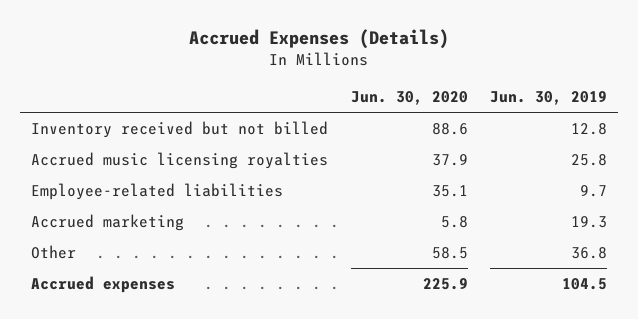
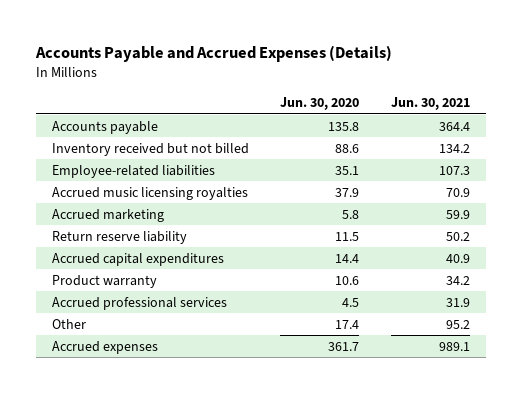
[189,29,450,50] Accrued Expenses (Details) -> [35,45,393,63] Accounts Payable and Accrued Expenses (Details)
[490,91,608,106] Jun. 30, 2019 -> none
none -> [390,97,470,111] Jun. 30, 2021
none -> [51,120,158,134] Accounts payable
[31,151,329,169] Accrued music licensing royalties -> [51,186,248,200] Accrued music licensing royalties
none -> [51,230,187,244] Return reserve liability
none -> [51,252,224,266] Accrued capital expenditures
none -> [51,274,157,288] Product warranty
none -> [51,296,227,310] Accrued professional services
[431,246,468,259] 58.5 -> [335,319,360,329] 17.4
[422,277,468,290] 225.9 -> [328,341,360,351] 361.7

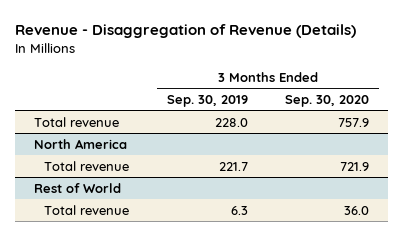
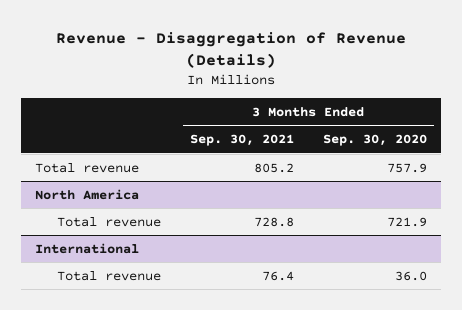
[166,94,248,107] Sep. 30, 2019 -> none
none -> [190,134,295,147] Sep. 30, 2021
[33,182,121,193] Rest of World -> [35,242,140,254] International

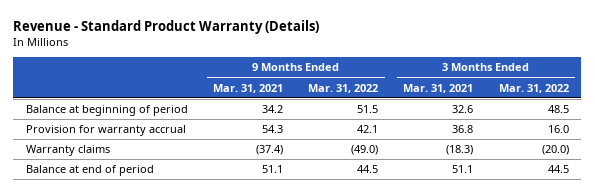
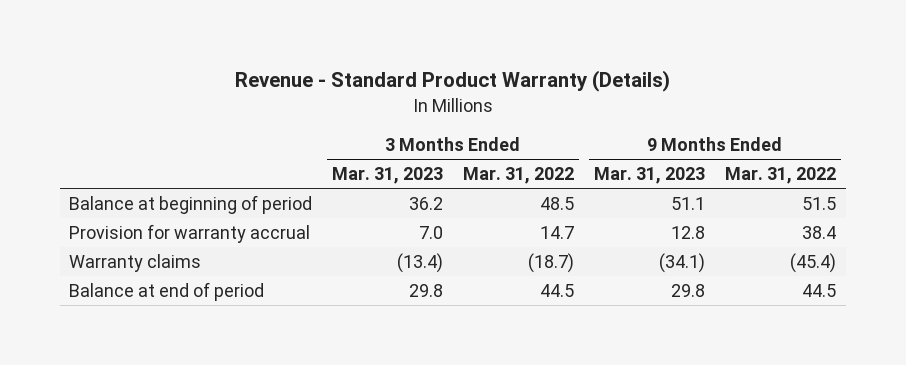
[213,83,284,93] Mar. 31, 2021 -> none
[403,83,474,93] Mar. 31, 2021 -> none
none -> [332,167,444,185] Mar. 31, 2023
none -> [594,167,706,185] Mar. 31, 2023
[357,125,379,134] 42.1 -> [802,226,837,240] 38.4
[547,125,569,134] 16.0 -> [540,226,575,240] 14.7
[351,145,379,156] (49.0) -> [790,253,837,274] (45.4)
[541,145,569,156] (20.0) -> [528,253,575,274] (18.7)

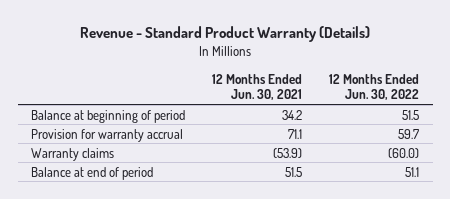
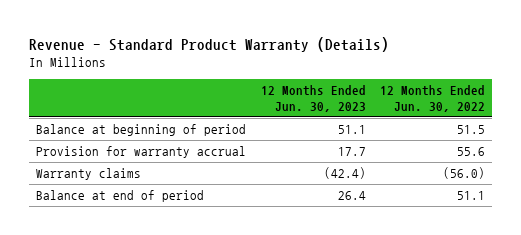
[212,73,303,101] 12 Months Ended Jun. 30, 2021 -> none
none -> [260,85,366,113] 12 Months Ended Jun. 30, 2023
[398,128,420,139] 59.7 -> [457,146,486,156] 55.6
[388,147,420,158] (60.0) -> [443,166,486,179] (56.0)

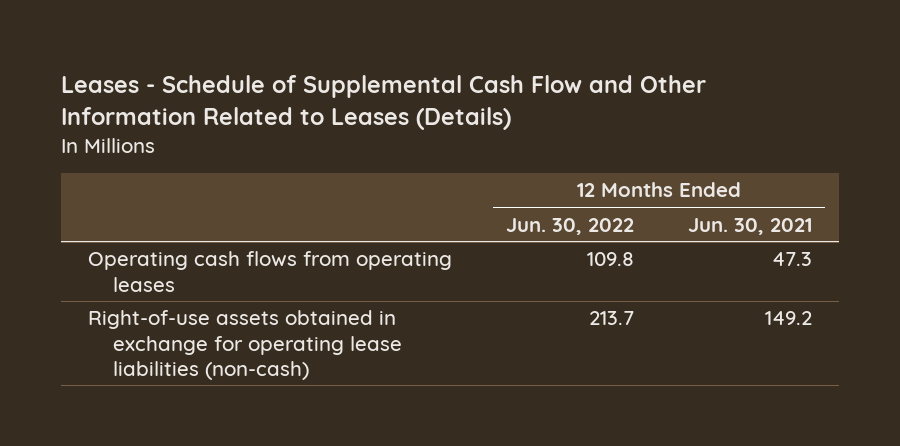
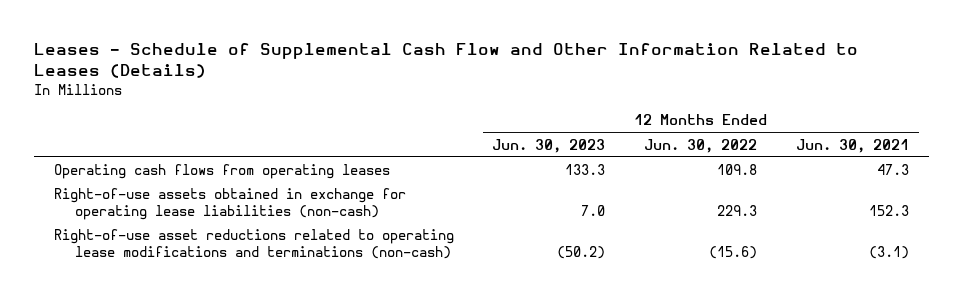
none -> [492,138,606,153] Jun. 30, 2023
[589,311,635,326] 213.7 -> [717,205,758,217] 229.3
[764,311,812,326] 149.2 -> [869,205,910,217] 152.3
none -> [53,229,454,260] Right-of-use asset reductions related to operating lease modifications and terminations (non-cash)

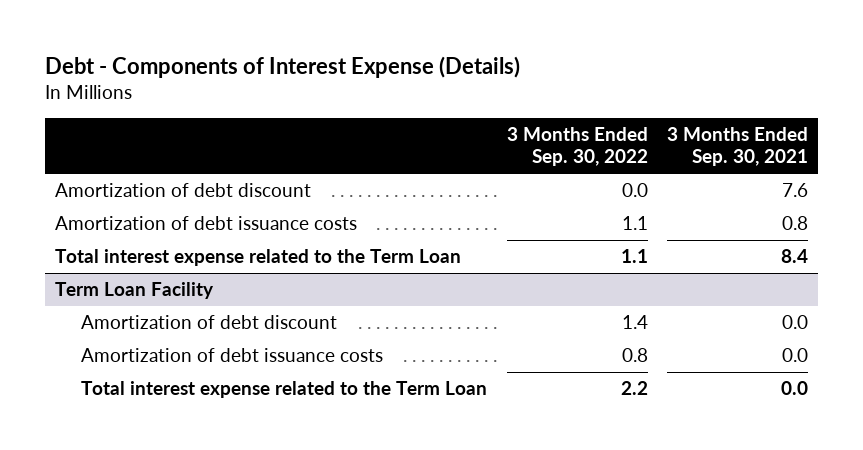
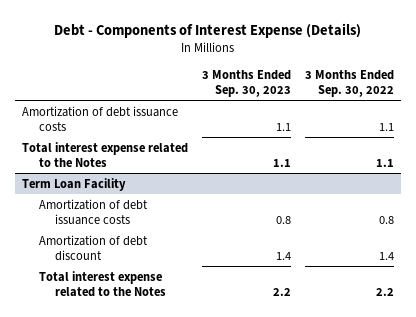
[666,127,808,167] 3 Months Ended Sep. 30, 2021 -> none
none -> [202,69,292,97] 3 Months Ended Sep. 30, 2023
[54,183,311,198] Amortization of debt discount -> none
[54,249,461,267] Total interest expense related to the Term Loan -> [21,141,188,167] Total interest expense related to the Notes
[81,315,338,330] Amortization of debt discount -> [38,234,148,261] Amortization of debt discount
[81,381,488,399] Total interest expense related to the Term Loan -> [38,270,167,297] Total interest expense related to the Notes

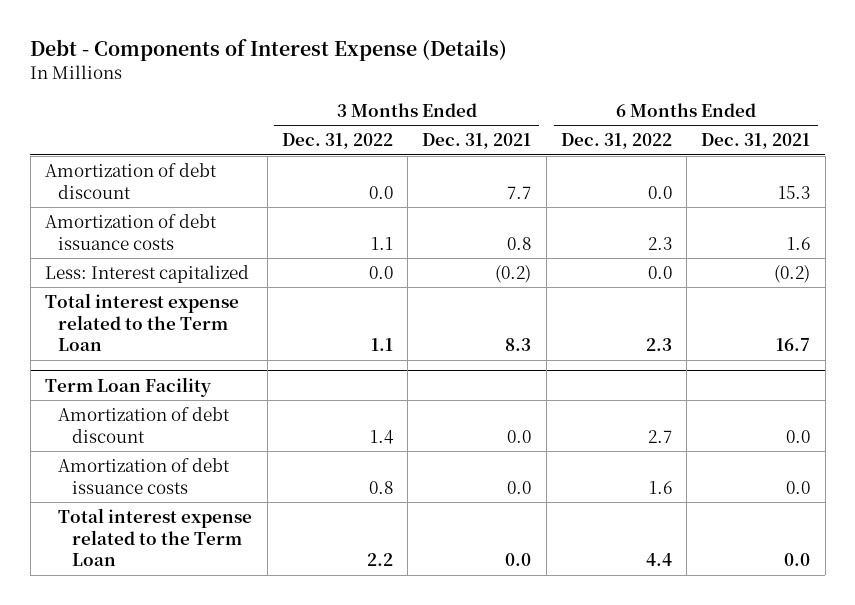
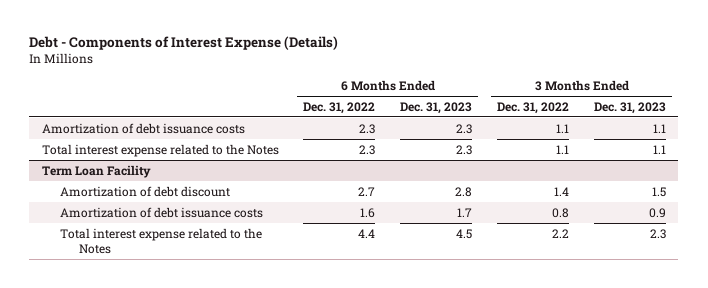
[422,133,532,150] Dec. 31, 2021 -> none
[701,133,811,150] Dec. 31, 2021 -> none
none -> [400,101,473,114] Dec. 31, 2023
none -> [594,101,667,114] Dec. 31, 2023
[44,162,217,199] Amortization of debt discount -> none
[44,264,249,283] Less: Interest capitalized -> none
[44,292,239,352] Total interest expense related to the Term Loan -> [41,143,279,157] Total interest expense related to the Notes
[58,507,253,567] Total interest expense related to the Term Loan -> [60,227,263,255] Total interest expense related to the Notes

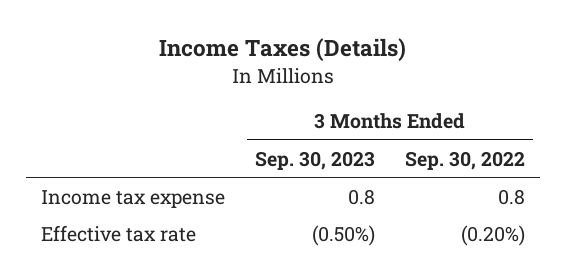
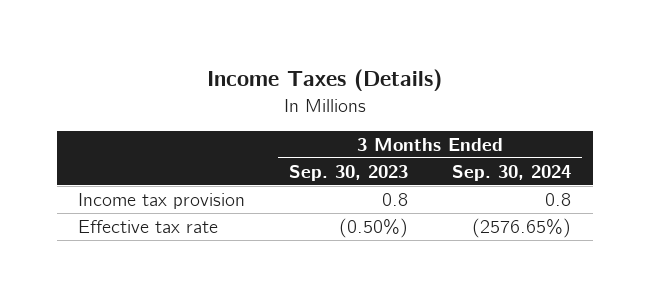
[405,150,526,170] Sep. 30, 2022 -> none
none -> [452,164,572,181] Sep. 30, 2024
[40,189,225,208] Income tax expense -> [78,193,246,210] Income tax provision

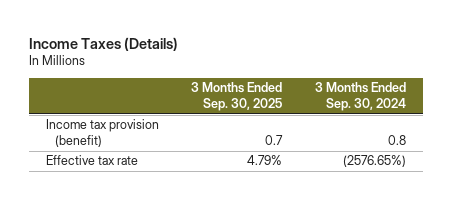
[289,164,409,181] Sep. 30, 2023 -> none
none -> [191,82,283,112] 3 Months Ended Sep. 30, 2025
[78,193,246,210] Income tax provision -> [45,119,159,148] Income tax provision (benefit)

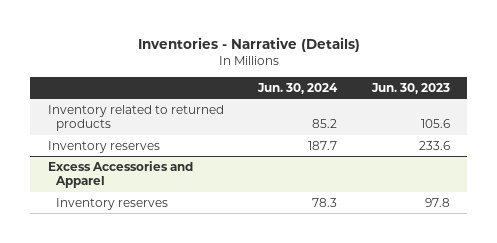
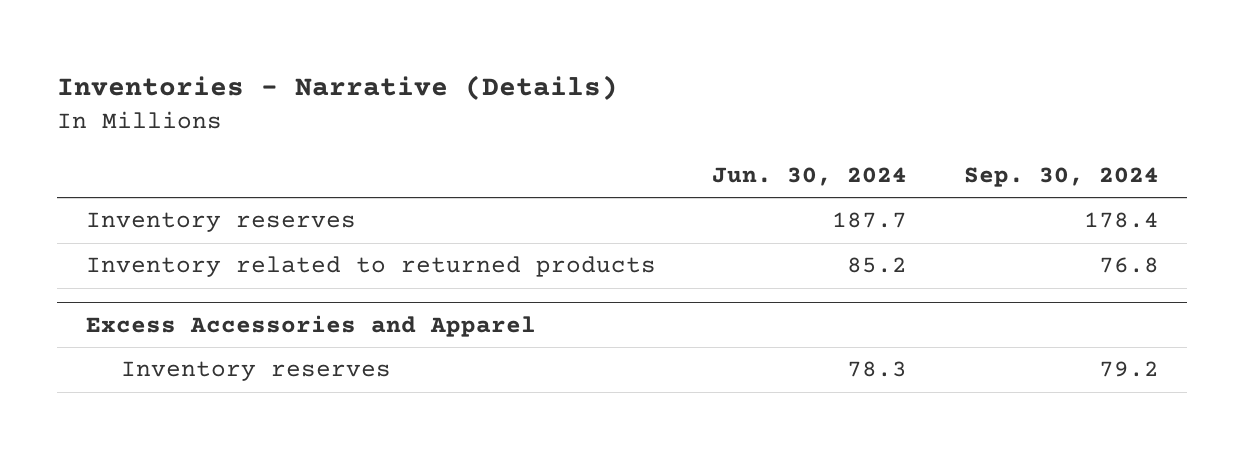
[370,82,450,94] Jun. 30, 2023 -> none
none -> [964,166,1160,187] Sep. 30, 2024
[47,104,224,132] Inventory related to returned products -> [85,256,656,278] Inventory related to returned products

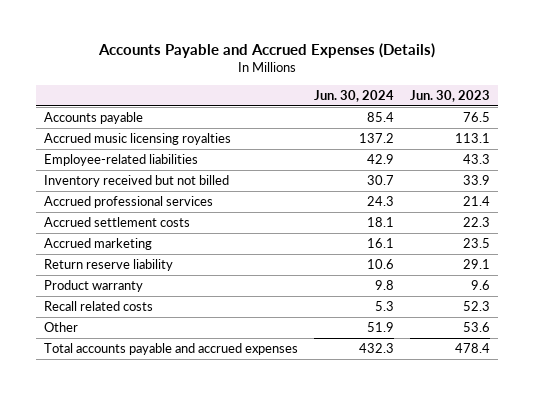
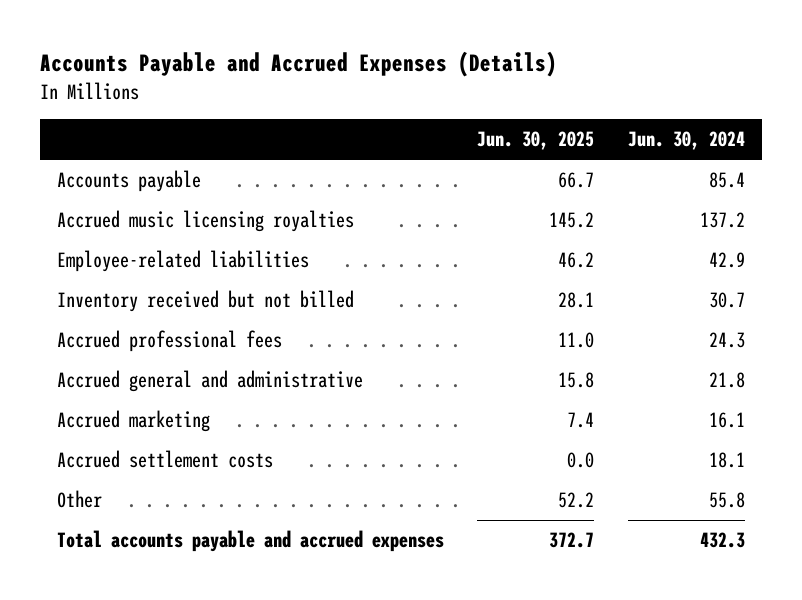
[409,89,490,102] Jun. 30, 2023 -> none
none -> [477,131,595,151] Jun. 30, 2025
[43,196,213,209] Accrued professional services -> [56,330,282,353] Accrued professional fees
none -> [56,370,363,393] Accrued general and administrative
[43,259,173,272] Return reserve liability -> none
[43,280,143,293] Product warranty -> none
[43,301,153,312] Recall related costs -> none
[43,217,190,228] Accrued settlement costs -> [56,450,273,469] Accrued settlement costs
[366,322,394,333] 51.9 -> [708,492,745,509] 55.8

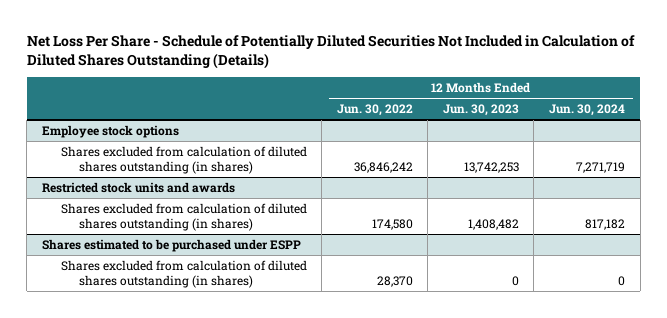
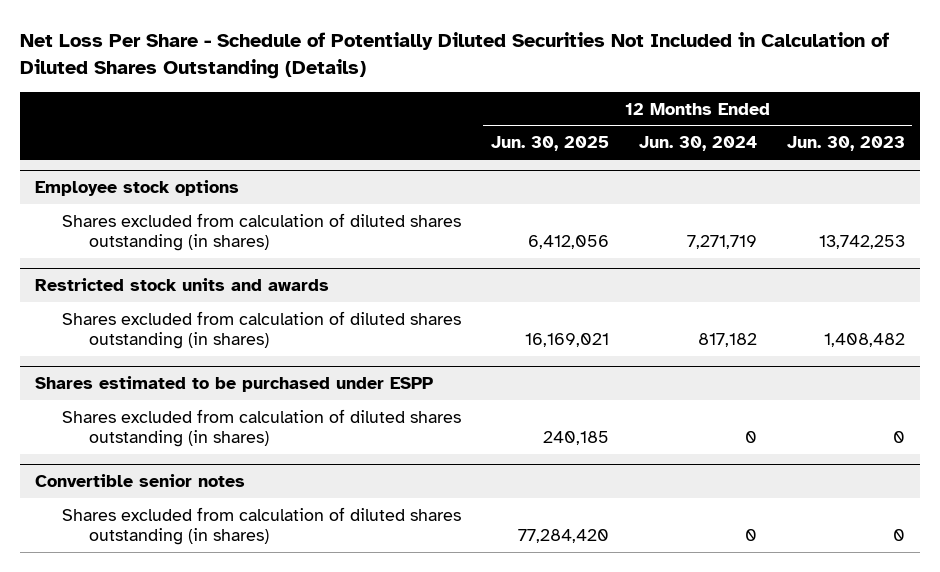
[336,104,413,117] Jun. 30, 2022 -> none
none -> [490,136,609,152] Jun. 30, 2025
none -> [34,474,245,488] Convertible senior notes
none -> [61,506,461,546] Shares excluded from calculation of diluted shares outstanding (in shares)

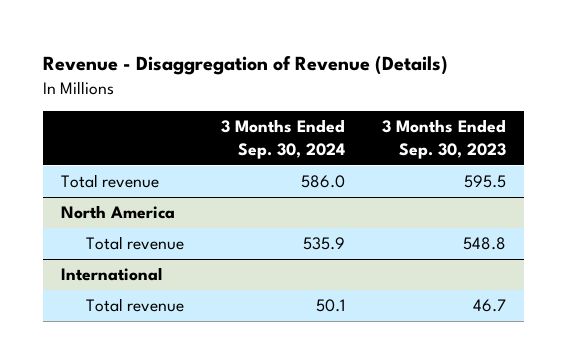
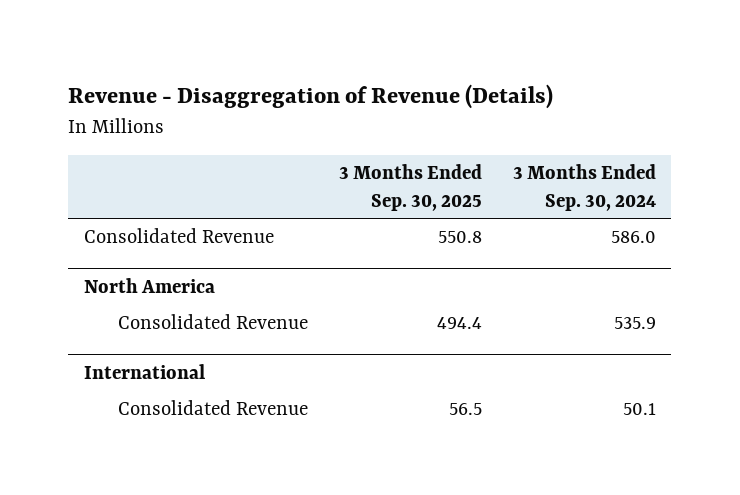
[381,119,506,160] 3 Months Ended Sep. 30, 2023 -> none
none -> [338,164,482,211] 3 Months Ended Sep. 30, 2025
[61,174,160,189] Total revenue -> [83,228,274,244] Consolidated Revenue
[86,236,185,251] Total revenue -> [117,314,308,330] Consolidated Revenue
[86,298,185,313] Total revenue -> [117,400,308,416] Consolidated Revenue

